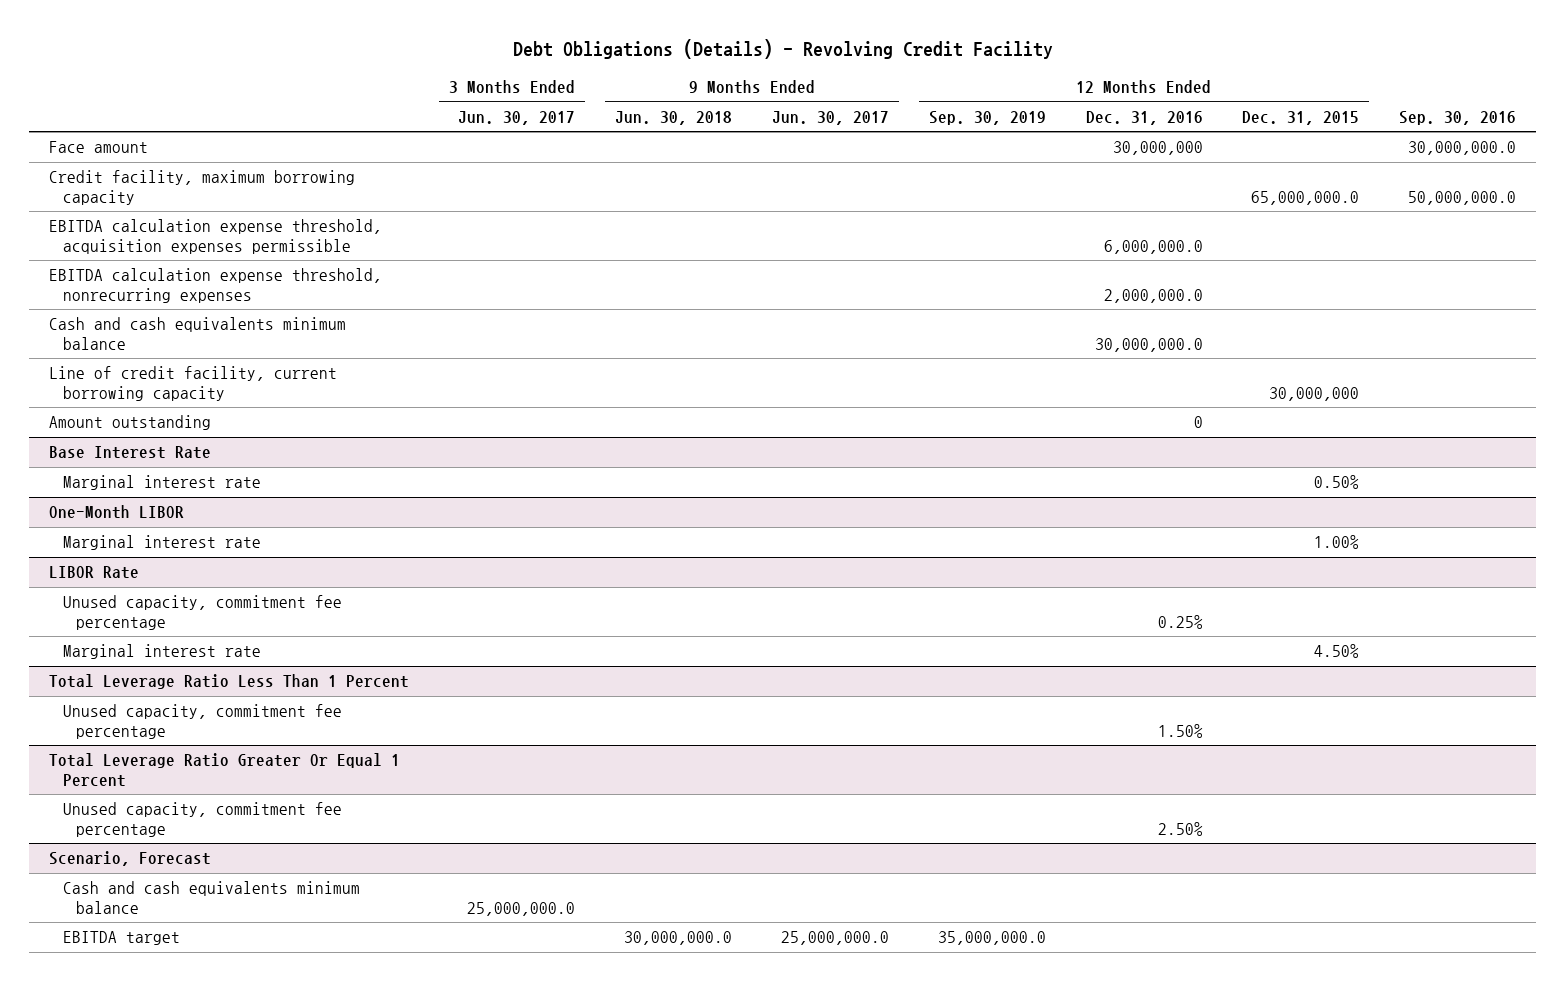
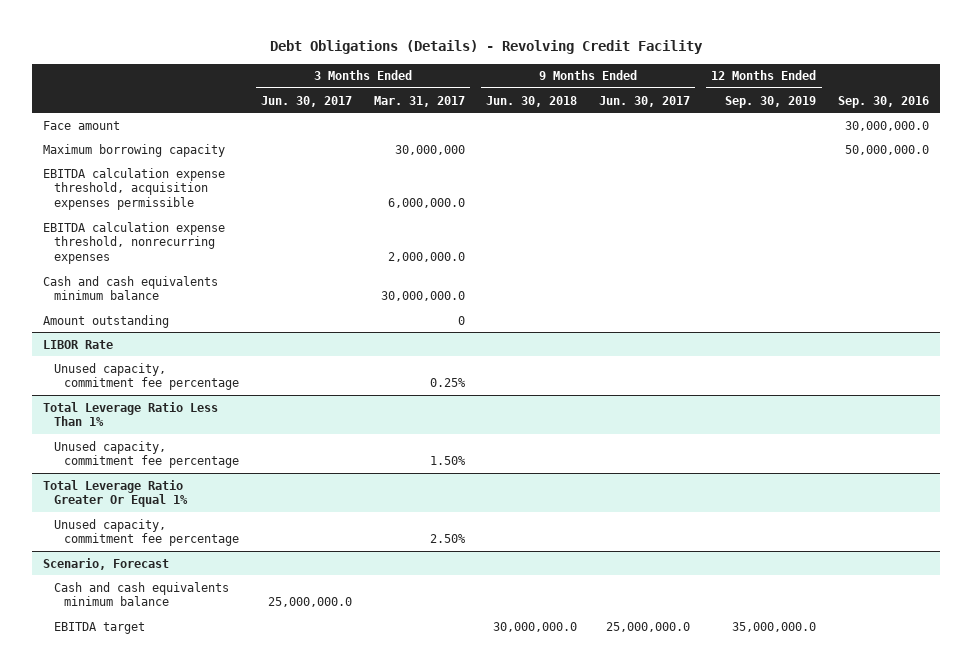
[1085,110,1203,125] Dec. 31, 2016 -> none
[1242,110,1360,125] Dec. 31, 2015 -> none
none -> [373,95,465,107] Mar. 31, 2017
[49,170,356,206] Credit facility, maximum borrowing capacity -> [43,143,226,157] Maximum borrowing capacity
[49,366,338,402] Line of credit facility, current borrowing capacity -> none
[49,446,212,460] Base Interest Rate -> none
[62,475,261,491] Marginal interest rate -> none
[49,505,185,520] One-Month LIBOR -> none
[62,535,261,551] Marginal interest rate -> none
[62,644,261,660] Marginal interest rate -> none
[49,674,410,690] Total Leverage Ratio Less Than 1 Percent -> none
[62,704,342,740] Unused capacity, commitment fee percentage -> none
[49,753,401,788] Total Leverage Ratio Greater Or Equal 1 Percent -> none
[62,802,342,838] Unused capacity, commitment fee percentage -> none
none -> [43,401,219,427] Total Leverage Ratio Less Than 1%
none -> [53,440,240,469] Unused capacity, commitment fee percentage
none -> [43,479,188,508] Total Leverage Ratio Greater Or Equal 1%
none -> [53,518,240,547] Unused capacity, commitment fee percentage

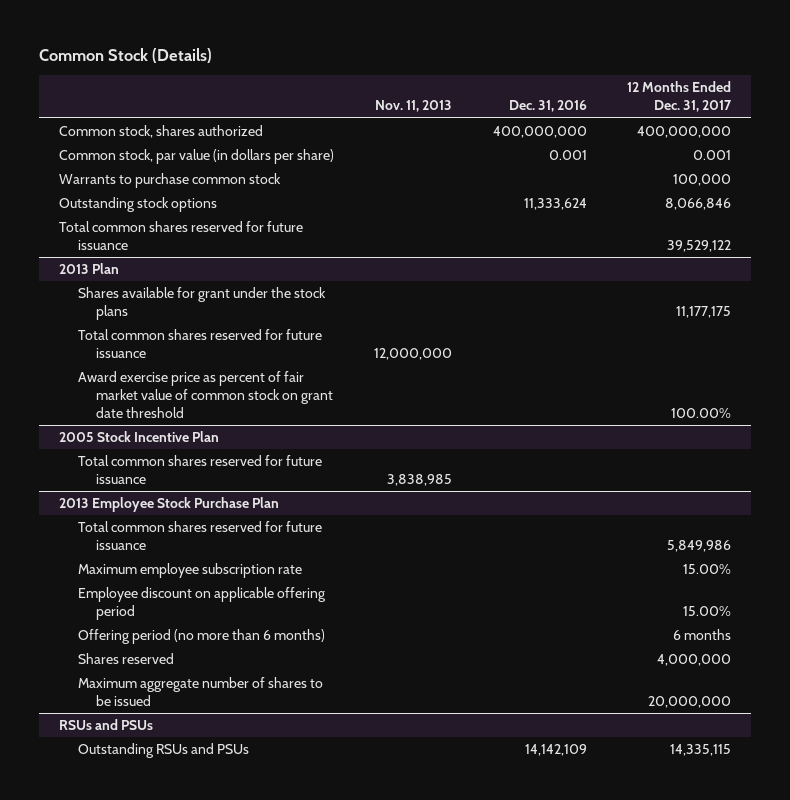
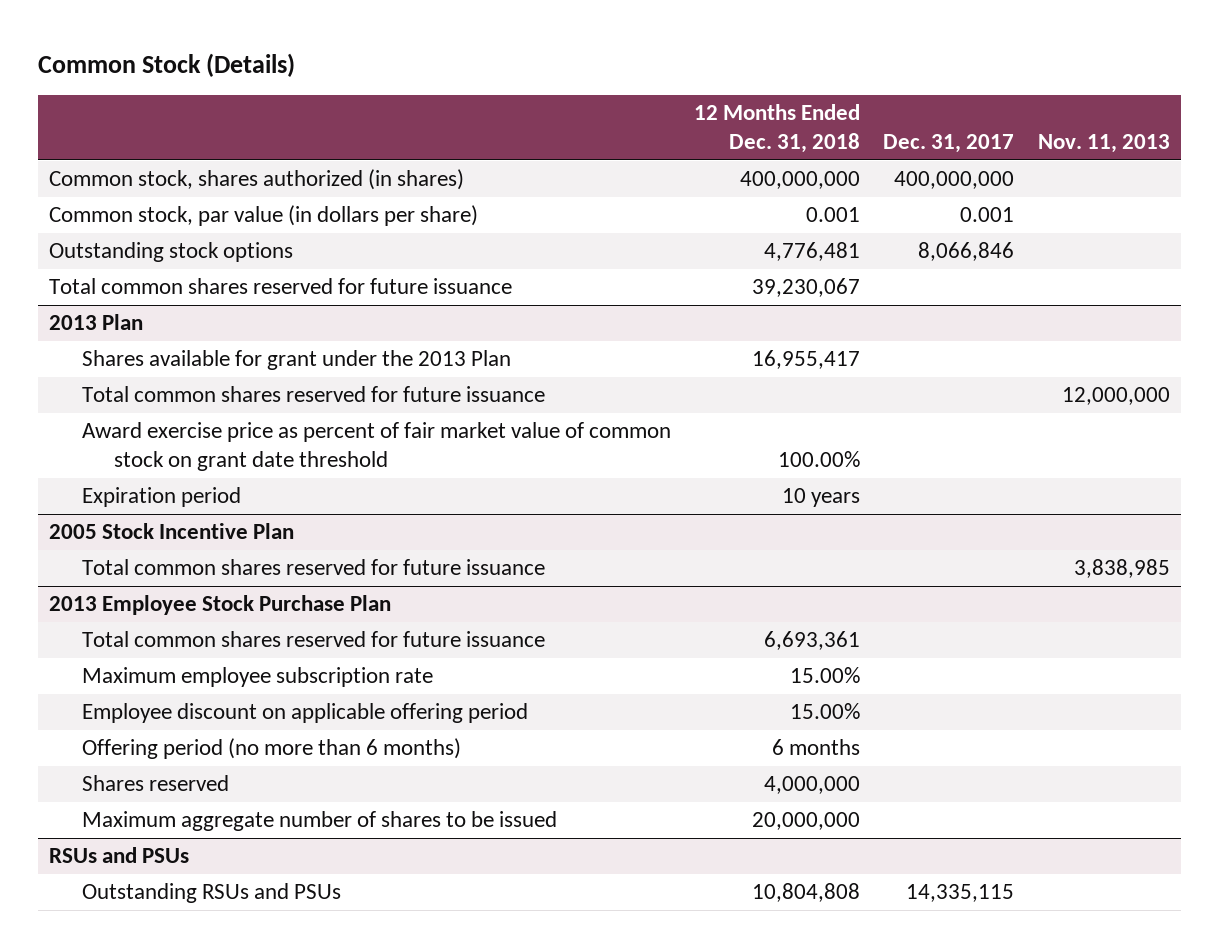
[508,100,587,113] Dec. 31, 2016 -> none
[627,81,733,113] 12 Months Ended Dec. 31, 2017 -> none
none -> [694,104,861,153] 12 Months Ended Dec. 31, 2018
none -> [883,133,1015,153] Dec. 31, 2017
[59,125,264,139] Common stock, shares authorized -> [49,169,465,191] Common stock, shares authorized (in shares)
[59,173,282,189] Warrants to purchase common stock -> none
[77,287,326,321] Shares available for grant under the stock plans -> [81,350,511,371] Shares available for grant under the 2013 Plan
none -> [81,487,241,508] Expiration period

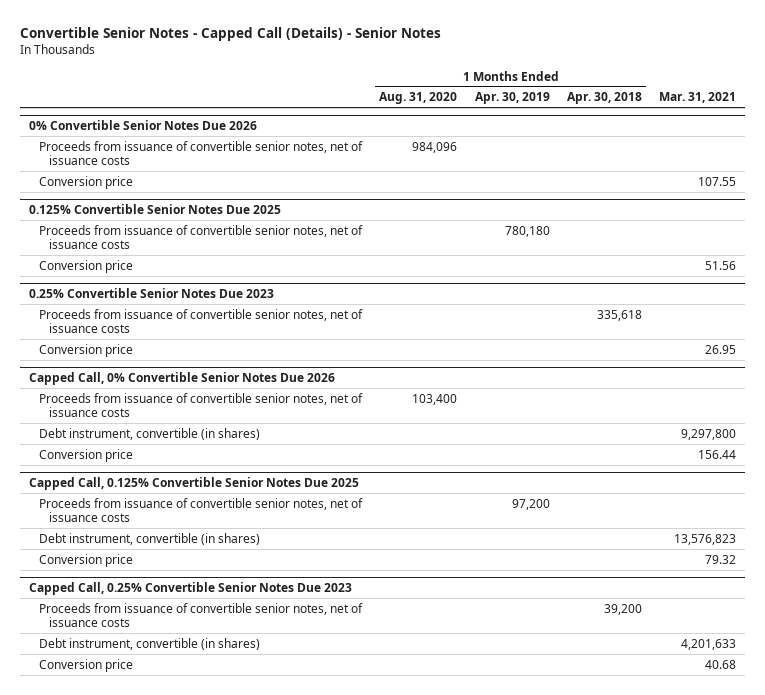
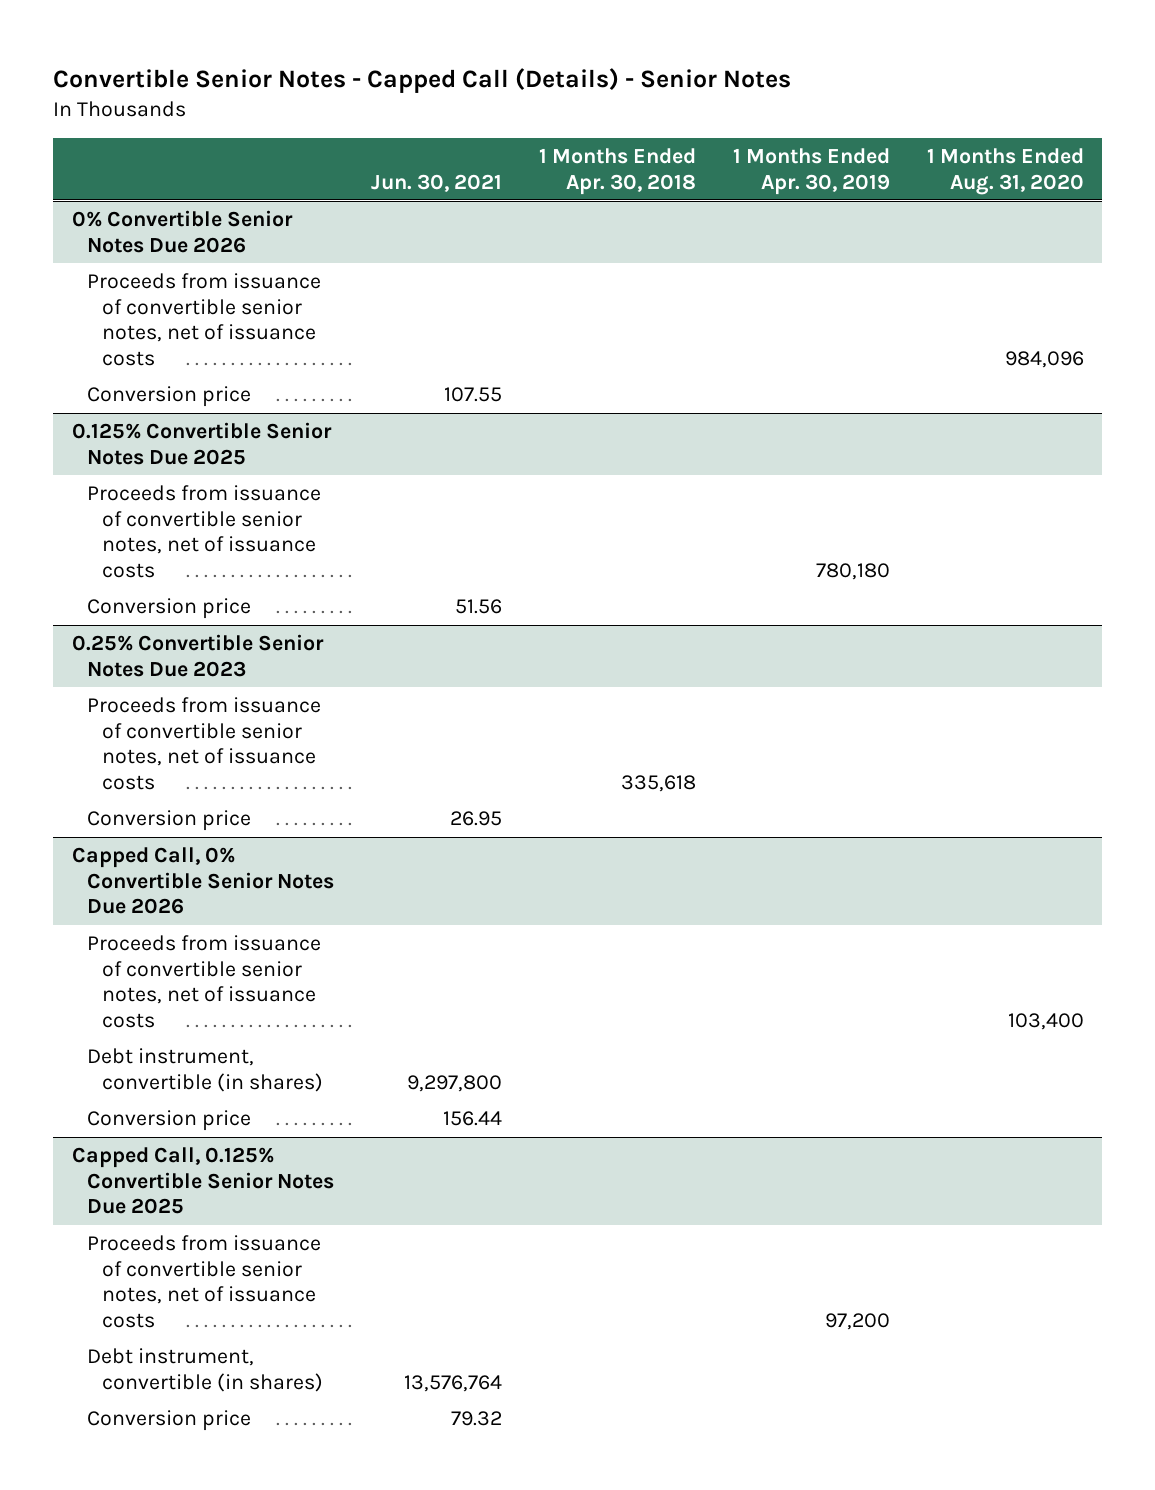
[659,92,737,104] Mar. 31, 2021 -> none
none -> [370,173,502,192] Jun. 30, 2021
[28,581,352,595] Capped Call, 0.25% Convertible Senior Notes Due 2023 -> none
[38,602,363,627] Proceeds from issuance of convertible senior notes, net of issuance costs -> none
[38,637,260,650] Debt instrument, convertible (in shares) -> none
[38,658,133,672] Conversion price -> none

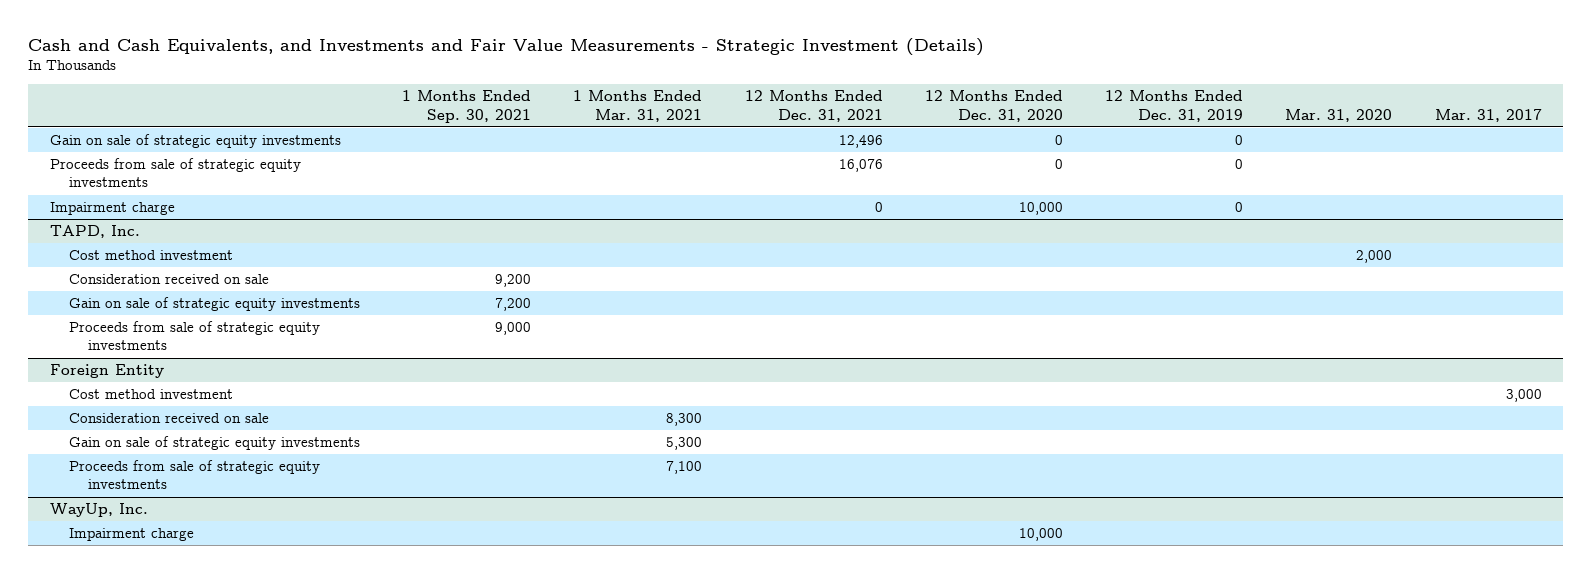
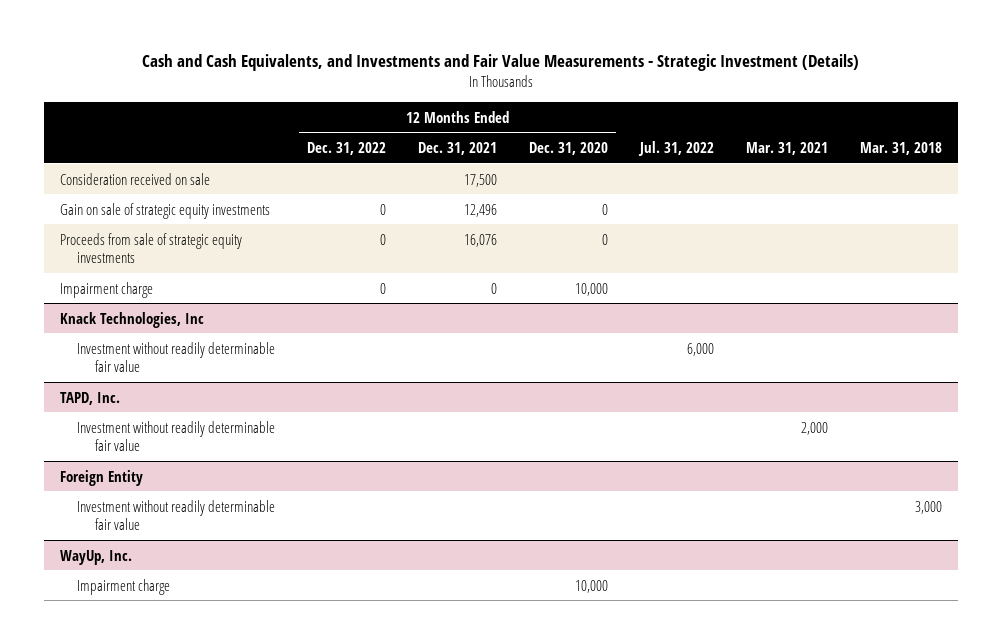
[402,90,532,123] 1 Months Ended Sep. 30, 2021 -> none
[573,90,703,122] 1 Months Ended Mar. 31, 2021 -> none
[1105,90,1244,122] 12 Months Ended Dec. 31, 2019 -> none
[1285,108,1393,122] Mar. 31, 2020 -> none
[1434,108,1542,122] Mar. 31, 2017 -> none
none -> [307,141,387,155] Dec. 31, 2022
none -> [638,140,715,156] Jul. 31, 2022
none -> [746,141,829,155] Mar. 31, 2021
none -> [860,141,943,155] Mar. 31, 2018
none -> [59,172,210,185] Consideration received on sale
none -> [59,311,204,328] Knack Technologies, Inc
none -> [77,341,276,373] Investment without readily determinable fair value
[68,274,269,285] Consideration received on sale -> none
[68,297,360,312] Gain on sale of strategic equity investments -> none
[68,321,320,351] Proceeds from sale of strategic equity investments -> none
[68,250,233,261] Cost method investment -> [77,420,276,452] Investment without readily determinable fair value
[68,413,269,424] Consideration received on sale -> none
[68,436,360,451] Gain on sale of strategic equity investments -> none
[68,460,320,490] Proceeds from sale of strategic equity investments -> none
[68,389,233,400] Cost method investment -> [77,499,276,531] Investment without readily determinable fair value

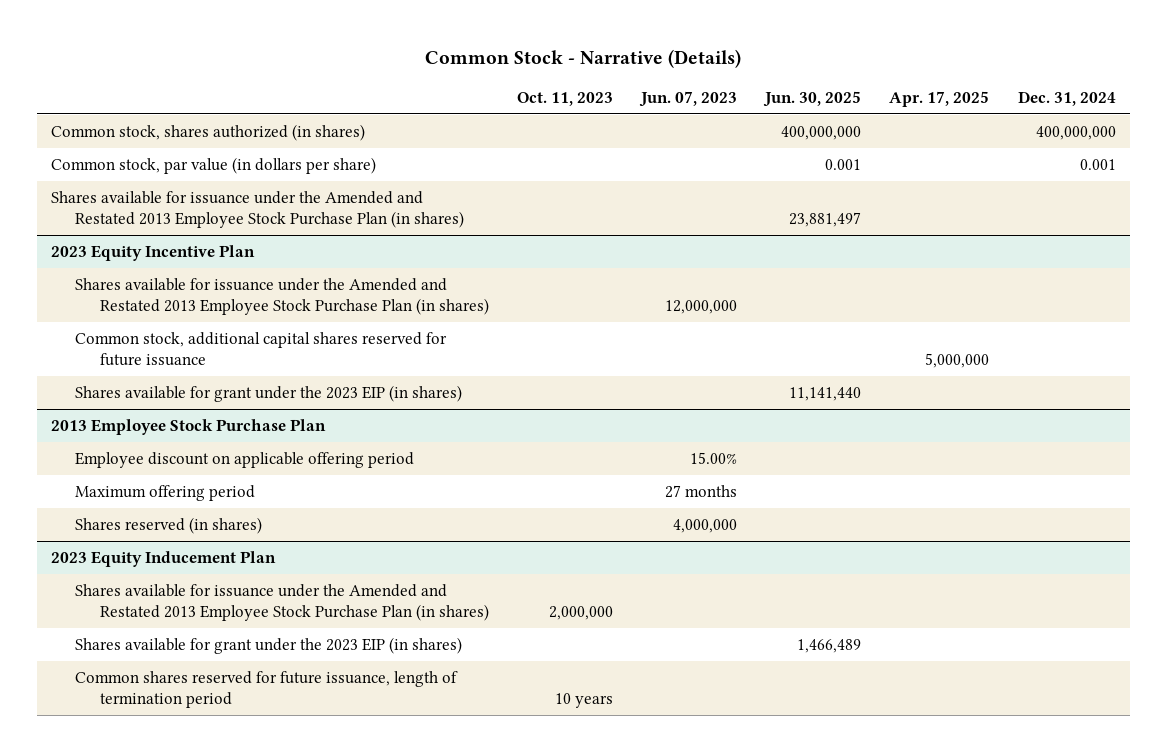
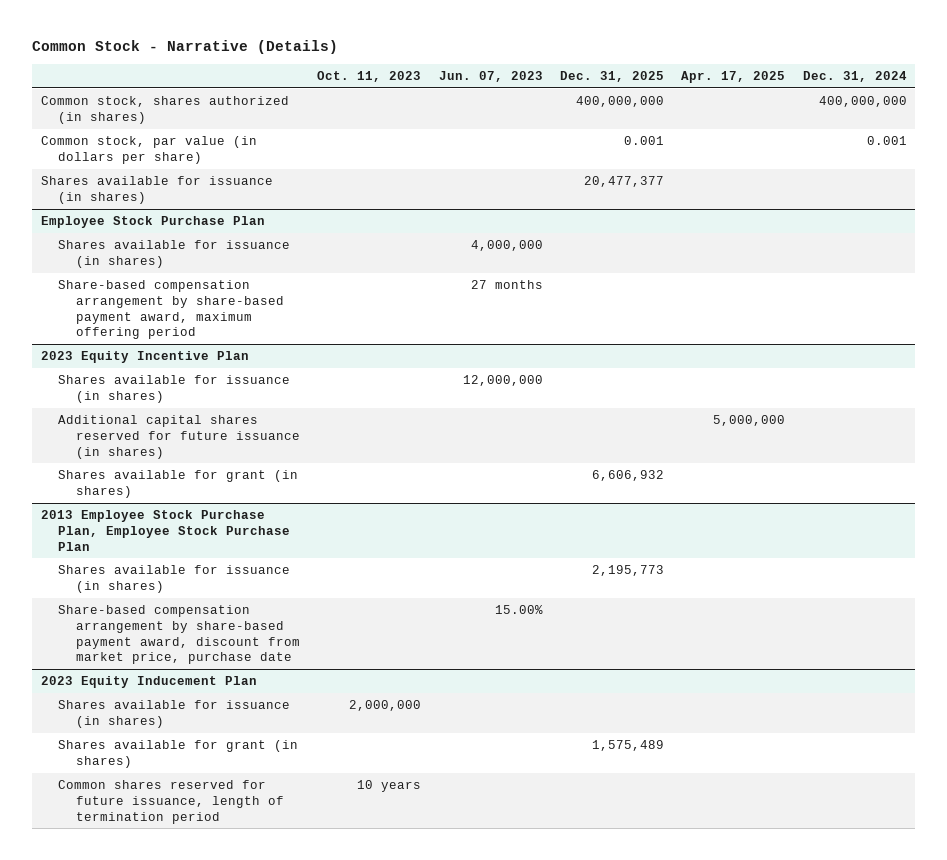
[763,90,862,107] Jun. 30, 2025 -> none
none -> [559,70,664,82] Dec. 31, 2025
[51,191,465,229] Shares available for issuance under the Amended and Restated 2013 Employee Stock Purchase Plan (in shares) -> [40,175,273,204] Shares available for issuance (in shares)
none -> [40,215,265,228] Employee Stock Purchase Plan
none -> [58,239,291,268] Shares available for issuance (in shares)
none -> [58,279,284,340] Share-based compensation arrangement by share-based payment award, maximum offering period
[75,452,415,469] Employee discount on applicable offering period -> none
[75,485,256,502] Maximum offering period -> none
[75,517,263,535] Shares reserved (in shares) -> none
[75,278,489,316] Shares available for issuance under the Amended and Restated 2013 Employee Stock Purchase Plan (in shares) -> [58,374,291,403] Shares available for issuance (in shares)
[75,332,448,367] Common stock, additional capital shares reserved for future issuance -> [58,414,300,459] Additional capital shares reserved for future issuance (in shares)
[75,385,463,403] Shares available for grant under the 2023 EIP (in shares) -> [58,469,299,498] Shares available for grant (in shares)
[51,419,327,436] 2013 Employee Stock Purchase Plan -> [40,509,291,551] 2013 Employee Stock Purchase Plan, Employee Stock Purchase Plan
none -> [58,564,291,593] Shares available for issuance (in shares)
none -> [58,604,300,665] Share-based compensation arrangement by share-based payment award, discount from market price, purchase date
[75,584,489,622] Shares available for issuance under the Amended and Restated 2013 Employee Stock Purchase Plan (in shares) -> [58,699,291,728] Shares available for issuance (in shares)
[75,637,463,655] Shares available for grant under the 2023 EIP (in shares) -> [58,739,299,768] Shares available for grant (in shares)

